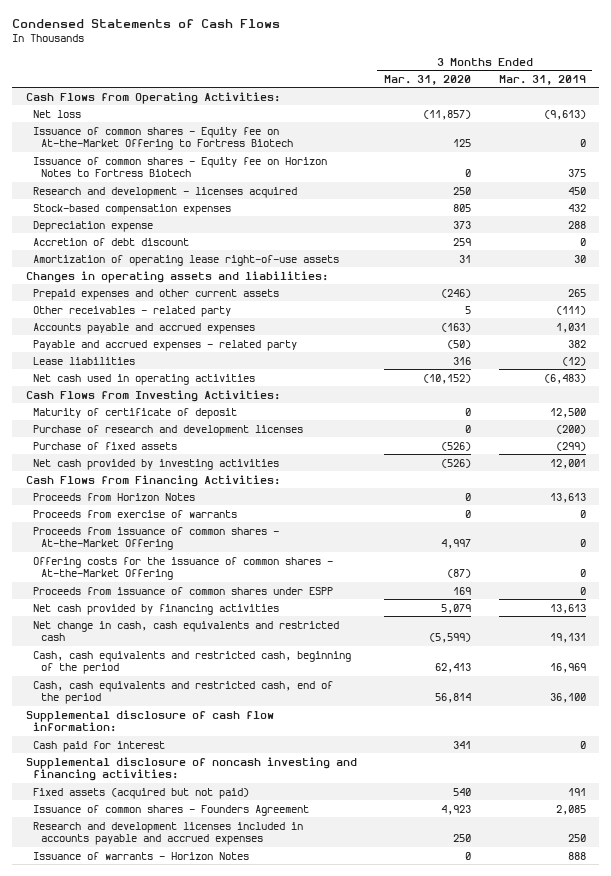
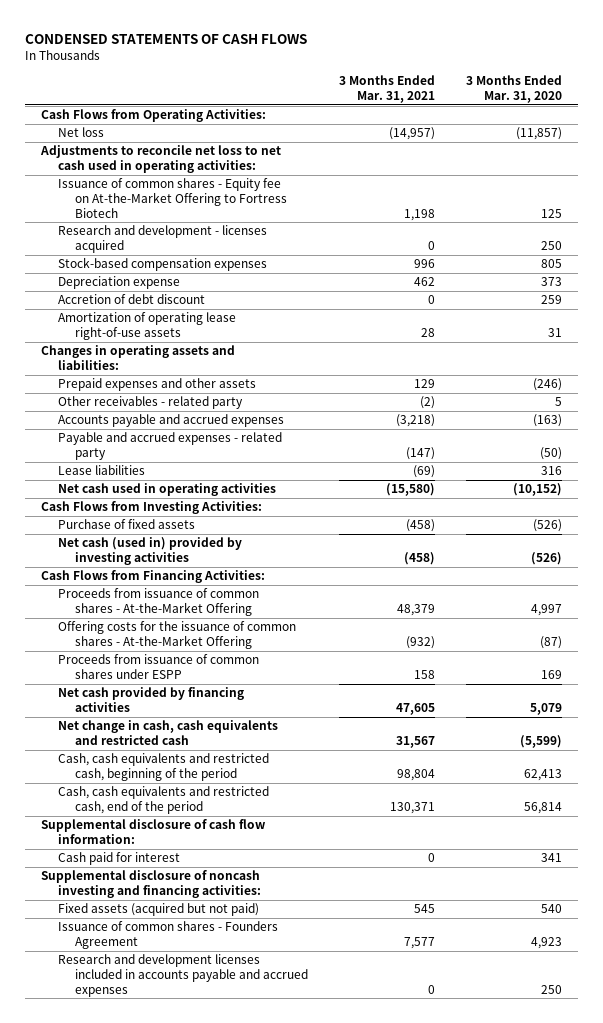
[11,19,280,29] Condensed Statements of Cash Flows -> [25,33,308,44] CONDENSED STATEMENTS OF CASH FLOWS
[498,74,586,85] Mar. 31, 2019 -> none
none -> [339,75,436,103] 3 Months Ended Mar. 31, 2021
none -> [39,145,281,174] Adjustments to reconcile net loss to net cash used in operating activities:
[33,156,328,177] Issuance of common shares - Equity fee on Horizon Notes to Fortress Biotech -> none
[33,288,280,300] Prepaid expenses and other current assets -> [57,378,256,392] Prepaid expenses and other assets
[33,407,238,419] Maturity of certificate of deposit -> none
[33,424,304,436] Purchase of research and development licenses -> none
[33,458,280,470] Net cash provided by investing activities -> [57,537,242,566] Net cash (used in) provided by investing activities
[33,492,196,501] Proceeds from Horizon Notes -> none
[33,509,238,518] Proceeds from exercise of warrants -> none
[33,851,250,860] Issuance of warrants - Horizon Notes -> none

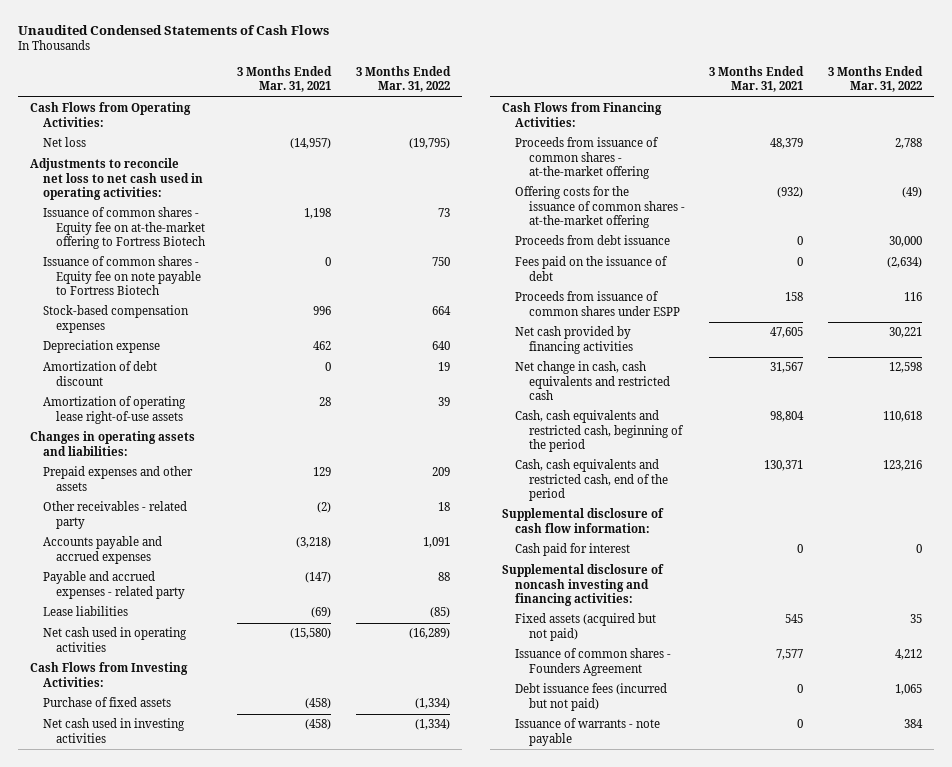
[25,33,308,44] CONDENSED STATEMENTS OF CASH FLOWS -> [17,25,329,36] Unaudited Condensed Statements of Cash Flows
[466,75,563,103] 3 Months Ended Mar. 31, 2020 -> none
none -> [355,66,451,93] 3 Months Ended Mar. 31, 2022
[57,225,267,254] Research and development - licenses acquired -> none
[57,178,287,218] Issuance of common shares - Equity fee on At-the-Market Offering to Fortress Biotech -> [43,207,206,249] Issuance of common shares - Equity fee on at-the-market offering to Fortress Biotech
none -> [43,256,202,295] Issuance of common shares - Equity fee on note payable to Fortress Biotech
[57,294,205,305] Accretion of debt discount -> [43,361,158,386] Amortization of debt discount
[57,537,242,566] Net cash (used in) provided by investing activities -> [43,718,186,743] Net cash used in investing activities
[57,588,259,617] Proceeds from issuance of common shares - At-the-Market Offering -> [515,137,660,179] Proceeds from issuance of common shares - at-the-market offering
[57,621,296,650] Offering costs for the issuance of common shares - At-the-Market Offering -> [515,186,685,228] Offering costs for the issuance of common shares - at-the-market offering
none -> [515,235,671,246] Proceeds from debt issuance
none -> [515,256,669,281] Fees paid on the issuance of debt
[57,954,308,997] Research and development licenses included in accounts payable and accrued expenses -> none
none -> [515,683,668,711] Debt issuance fees (incurred but not paid)
none -> [515,718,661,746] Issuance of warrants - note payable

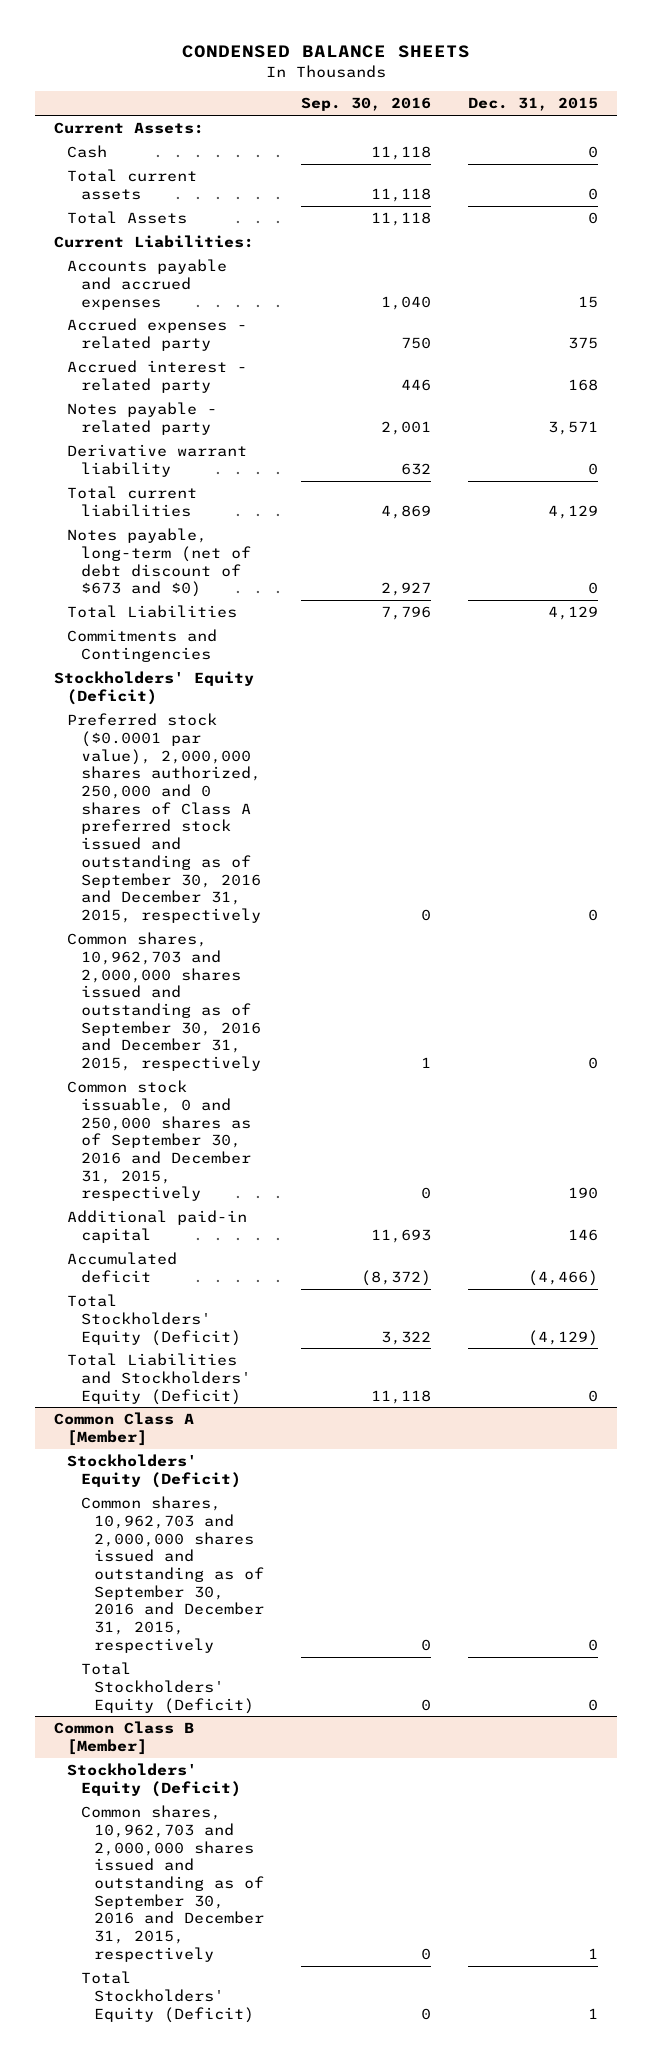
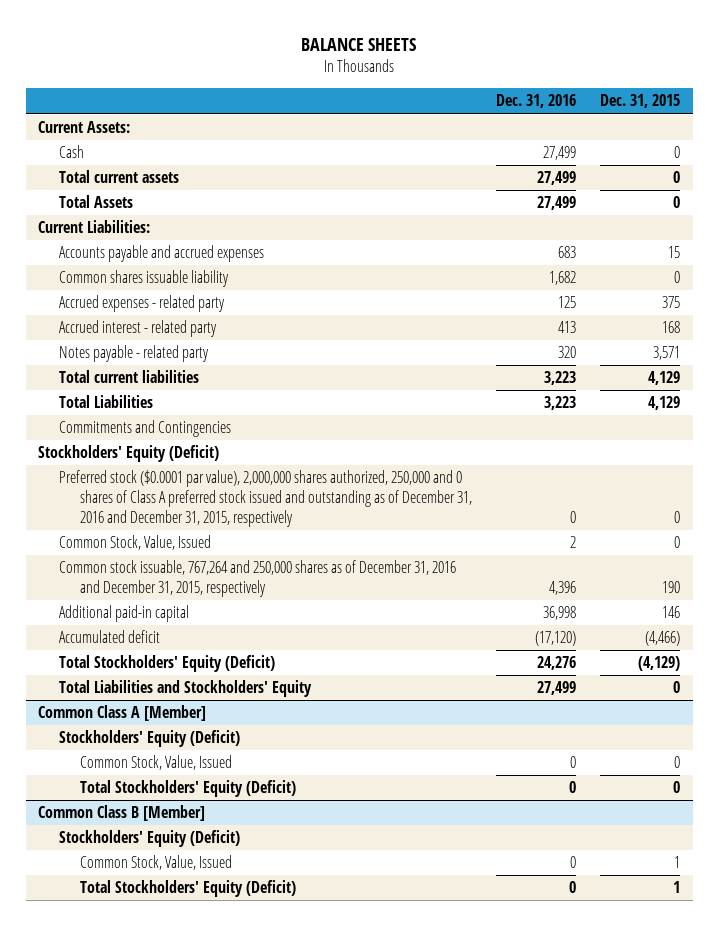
[181,45,470,59] CONDENSED BALANCE SHEETS -> [301,37,417,51] BALANCE SHEETS
[301,97,432,112] Sep. 30, 2016 -> none
none -> [496,94,577,109] Dec. 31, 2016
none -> [59,270,230,288] Common shares issuable liability
[67,444,248,477] Derivative warrant liability -> none
[67,528,251,598] Notes payable, long-term (net of debt discount of $673 and $0) -> none
[67,713,261,924] Preferred stock ($0.0001 par value), 2,000,000 shares authorized, 250,000 and 0 shares of Class A preferred stock issued and outstanding as of September 30, 2016 and December 31, 2015, respectively -> [59,470,472,527] Preferred stock ($0.0001 par value), 2,000,000 shares authorized, 250,000 and 0 shares of Class A preferred stock issued and outstanding as of December 31, 2016 and December 31, 2015, respectively
[67,932,261,1072] Common shares, 10,962,703 and 2,000,000 shares issued and outstanding as of September 30, 2016 and December 31, 2015, respectively -> [59,535,212,551] Common Stock, Value, Issued
[67,1080,251,1202] Common stock issuable, 0 and 250,000 shares as of September 30, 2016 and December 31, 2015, respectively -> [59,560,457,598] Common stock issuable, 767,264 and 250,000 shares as of December 31, 2016 and December 31, 2015, respectively
[67,1353,251,1405] Total Liabilities and Stockholders' Equity (Deficit) -> [59,680,313,698] Total Liabilities and Stockholders' Equity
[80,1496,265,1653] Common shares, 10,962,703 and 2,000,000 shares issued and outstanding as of September 30, 2016 and December 31, 2015, respectively -> [79,755,232,771] Common Stock, Value, Issued
[80,1805,265,1962] Common shares, 10,962,703 and 2,000,000 shares issued and outstanding as of September 30, 2016 and December 31, 2015, respectively -> [79,855,232,871] Common Stock, Value, Issued

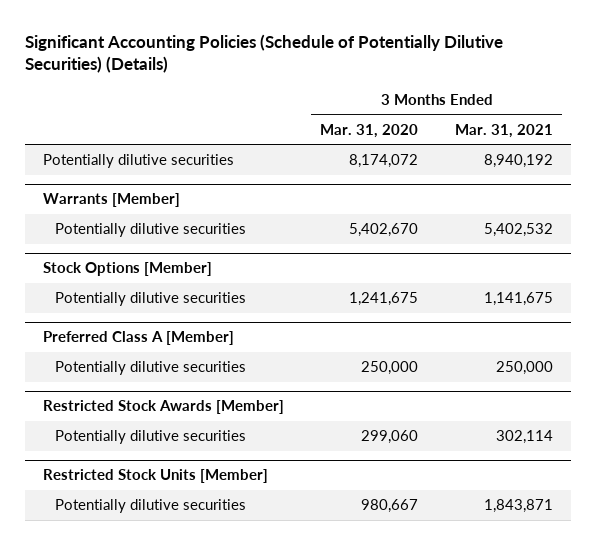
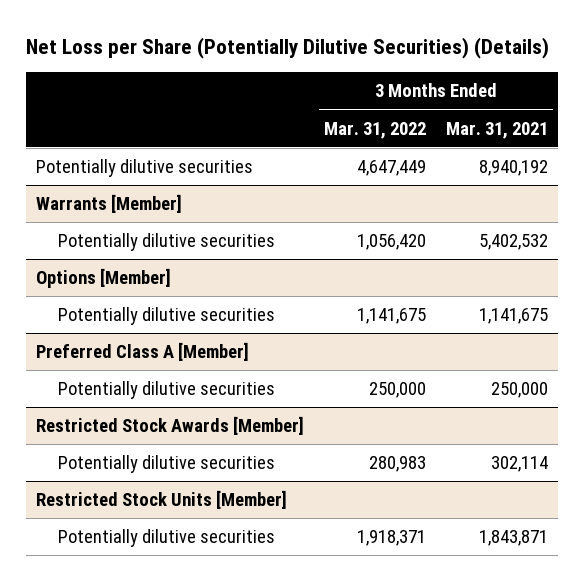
[24,33,503,74] Significant Accounting Policies (Schedule of Potentially Dilutive Securities) (Details) -> [25,36,549,59] Net Loss per Share (Potentially Dilutive Securities) (Details)
[320,123,419,138] Mar. 31, 2020 -> none
none -> [323,121,426,139] Mar. 31, 2022
[43,262,213,277] Stock Options [Member] -> [35,268,171,289] Options [Member]

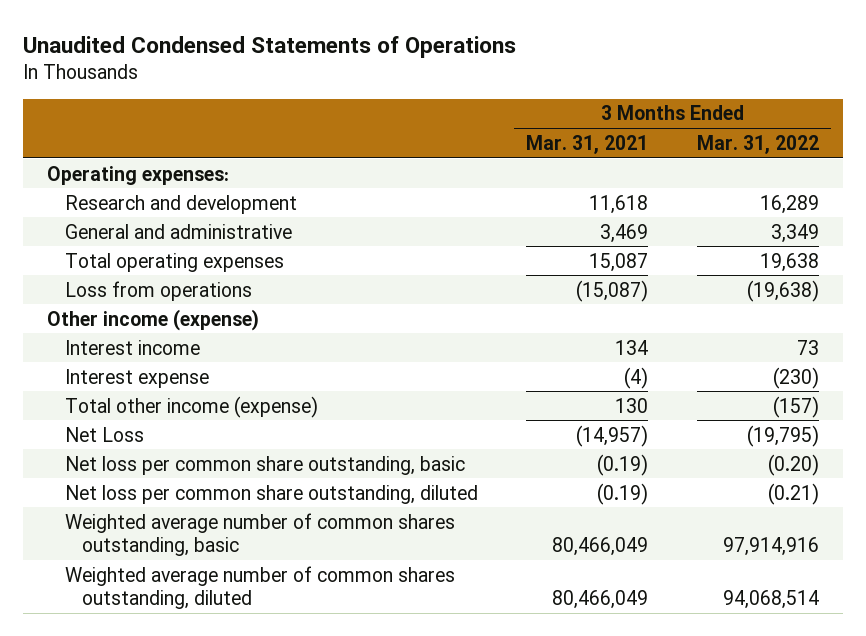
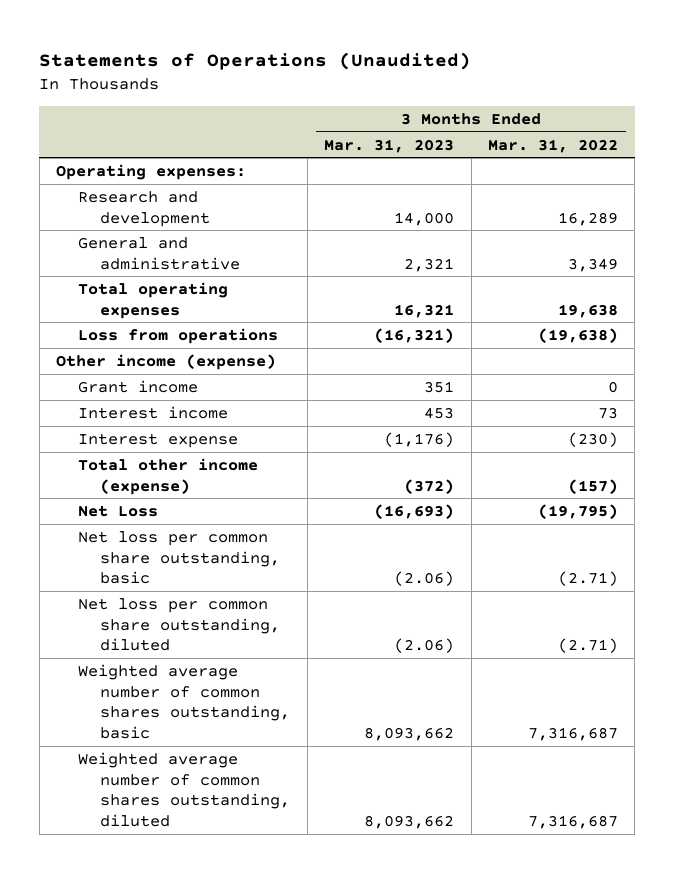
[22,36,516,59] Unaudited Condensed Statements of Operations -> [39,51,472,70] Statements of Operations (Unaudited)
[526,134,649,154] Mar. 31, 2021 -> none
none -> [324,138,455,153] Mar. 31, 2023
none -> [78,379,199,393] Grant income
[767,453,819,476] (0.20) -> [558,571,619,587] (2.71)
[767,482,819,505] (0.21) -> [558,638,619,654] (2.71)
[722,537,819,557] 97,914,916 -> [528,726,619,741] 7,316,687
[722,590,819,610] 94,068,514 -> [528,814,619,829] 7,316,687

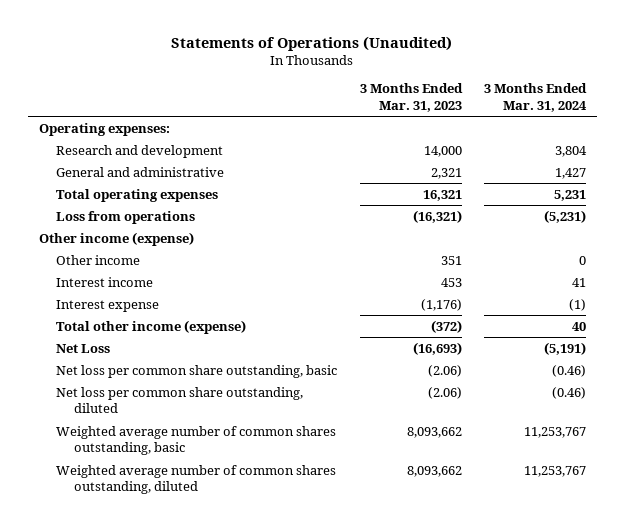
[488,138,619,153] Mar. 31, 2022 -> none
none -> [483,83,587,112] 3 Months Ended Mar. 31, 2024
[78,379,199,393] Grant income -> [56,254,141,265] Other income

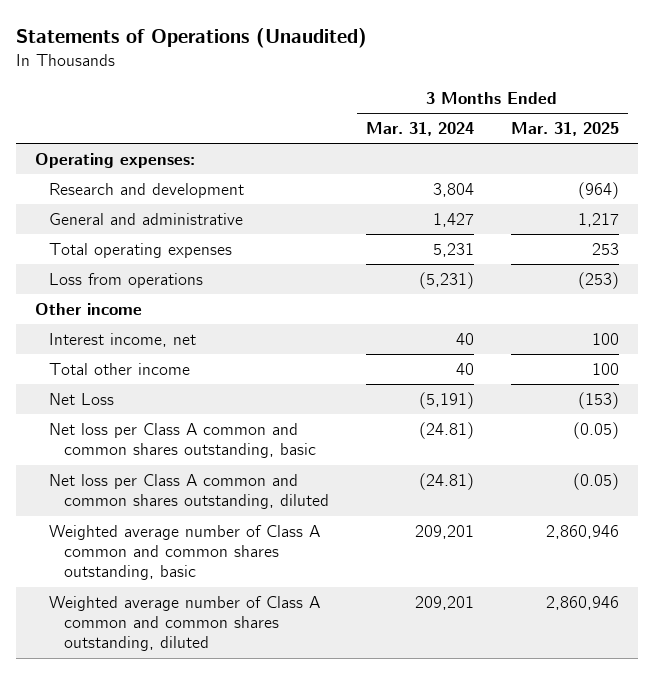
[359,83,463,112] 3 Months Ended Mar. 31, 2023 -> none
none -> [511,122,620,137] Mar. 31, 2025
[56,254,141,265] Other income -> none
[56,299,160,312] Interest expense -> none
[38,231,194,246] Other income (expense) -> [34,303,142,316] Other income
[56,276,154,287] Interest income -> [49,333,197,348] Interest income, net
[571,277,586,287] 41 -> [455,333,474,346] 40
[56,319,247,334] Total other income (expense) -> [49,363,191,376] Total other income
[56,364,338,378] Net loss per common share outstanding, basic -> [49,423,316,459] Net loss per Class A common and common shares outstanding, basic
[551,364,586,377] (0.46) -> [418,422,474,440] (24.81)
[56,386,304,414] Net loss per common share outstanding, diluted -> [49,474,329,510] Net loss per Class A common and common shares outstanding, diluted
[551,386,586,399] (0.46) -> [418,473,474,491] (24.81)
[56,425,337,456] Weighted average number of common shares outstanding, basic -> [49,525,321,581] Weighted average number of Class A common and common shares outstanding, basic
[523,426,586,438] 11,253,767 -> [414,525,474,540] 209,201
[56,464,337,495] Weighted average number of common shares outstanding, diluted -> [49,596,321,652] Weighted average number of Class A common and common shares outstanding, diluted
[523,465,586,477] 11,253,767 -> [414,596,474,611] 209,201

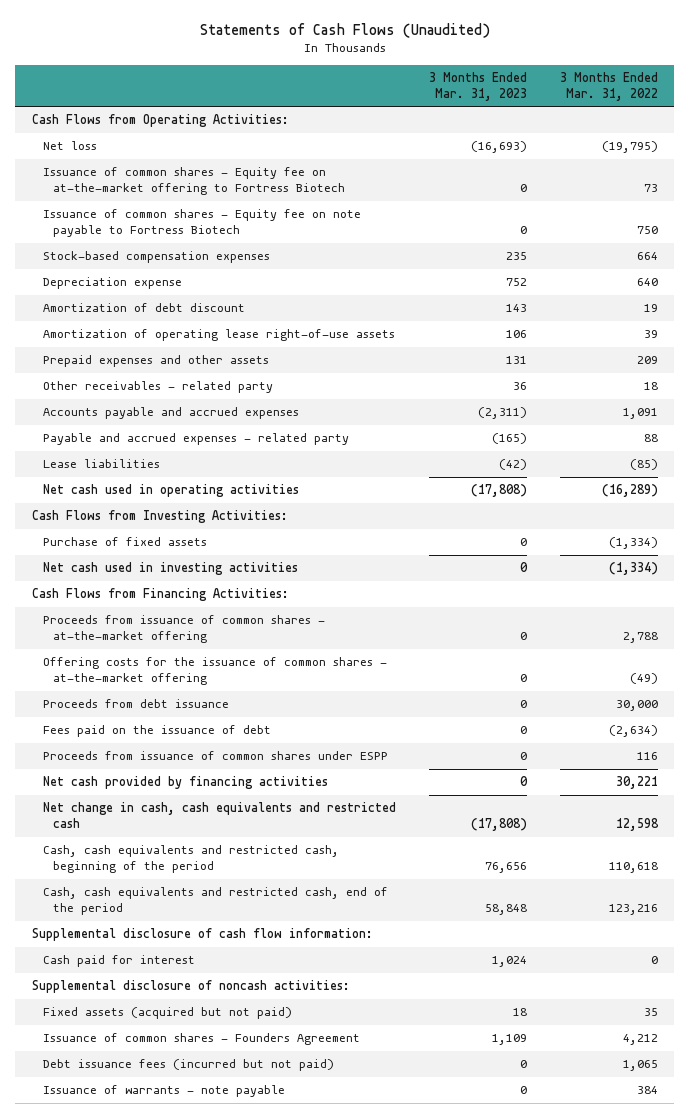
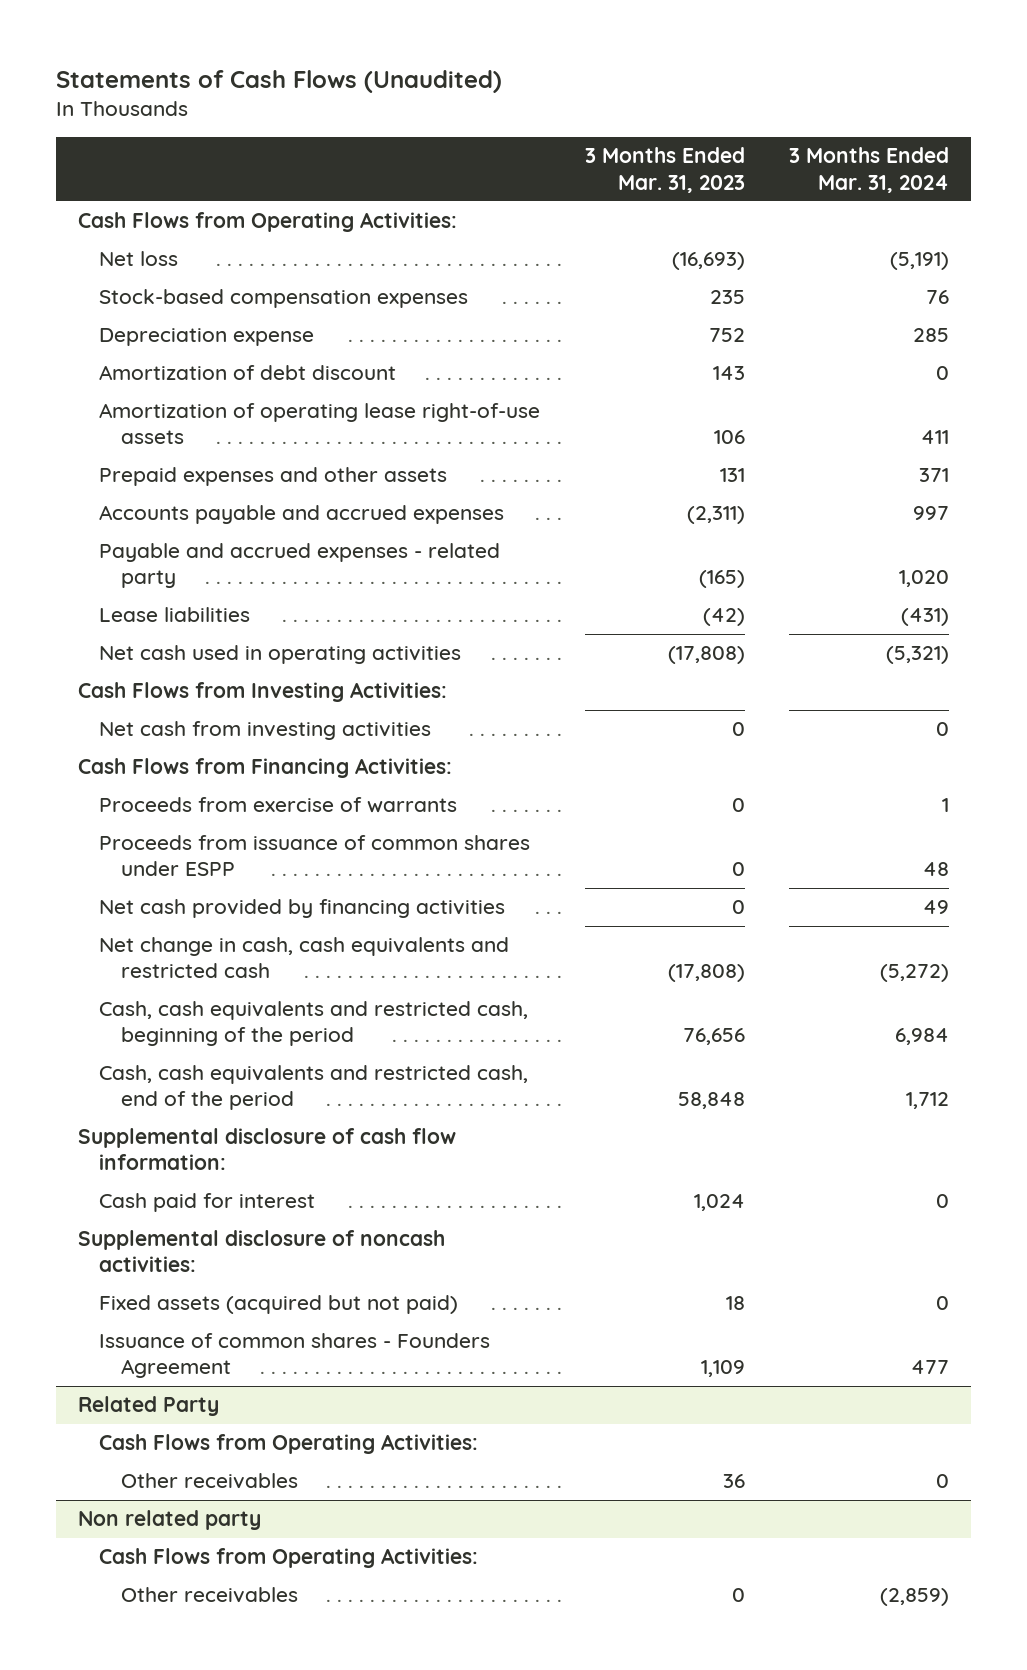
[559,71,658,101] 3 Months Ended Mar. 31, 2022 -> none
none -> [788,147,949,193] 3 Months Ended Mar. 31, 2024
[42,167,346,196] Issuance of common shares - Equity fee on at-the-market offering to Fortress Biotech -> none
[42,209,361,238] Issuance of common shares - Equity fee on note payable to Fortress Biotech -> none
[42,381,273,394] Other receivables - related party -> none
[42,537,207,547] Purchase of fixed assets -> none
[42,562,298,576] Net cash used in investing activities -> [99,721,432,741] Net cash from investing activities
[42,615,325,644] Proceeds from issuance of common shares - at-the-market offering -> none
[42,657,387,686] Offering costs for the issuance of common shares - at-the-market offering -> none
[42,699,229,709] Proceeds from debt issuance -> none
[42,725,271,738] Fees paid on the issuance of debt -> none
none -> [99,797,458,814] Proceeds from exercise of warrants
[42,1059,334,1072] Debt issuance fees (incurred but not paid) -> none
[42,1085,285,1098] Issuance of warrants - note payable -> none
none -> [77,1396,219,1417] Related Party
none -> [99,1434,479,1455] Cash Flows from Operating Activities:
none -> [120,1473,298,1490] Other receivables
none -> [77,1510,261,1531] Non related party
none -> [99,1548,479,1569] Cash Flows from Operating Activities:
none -> [120,1587,298,1604] Other receivables

